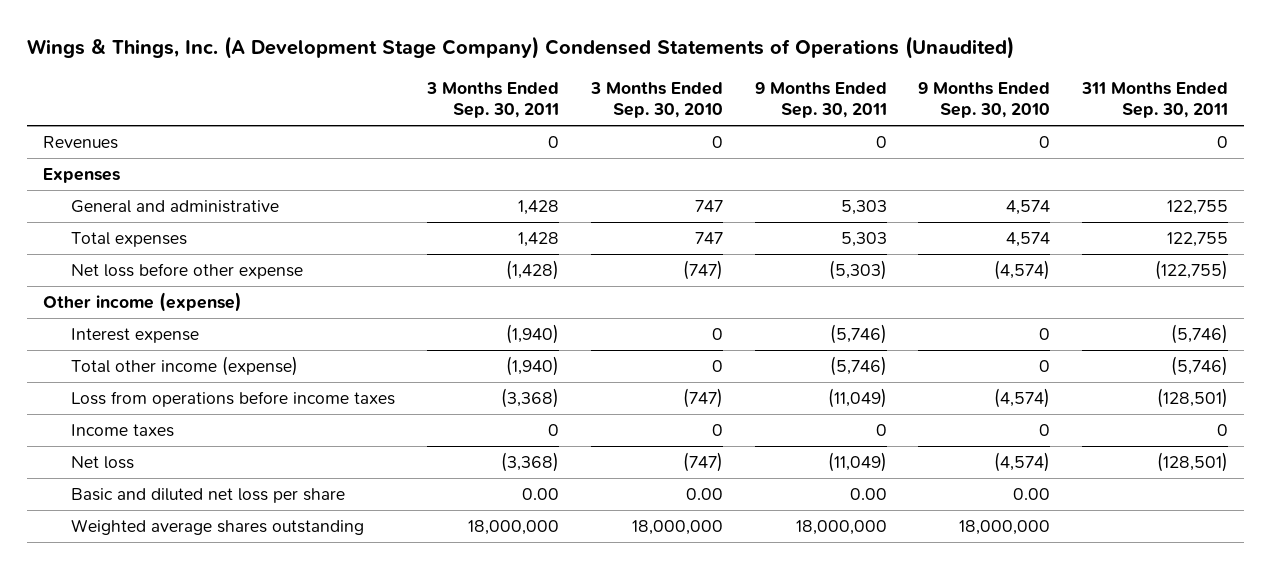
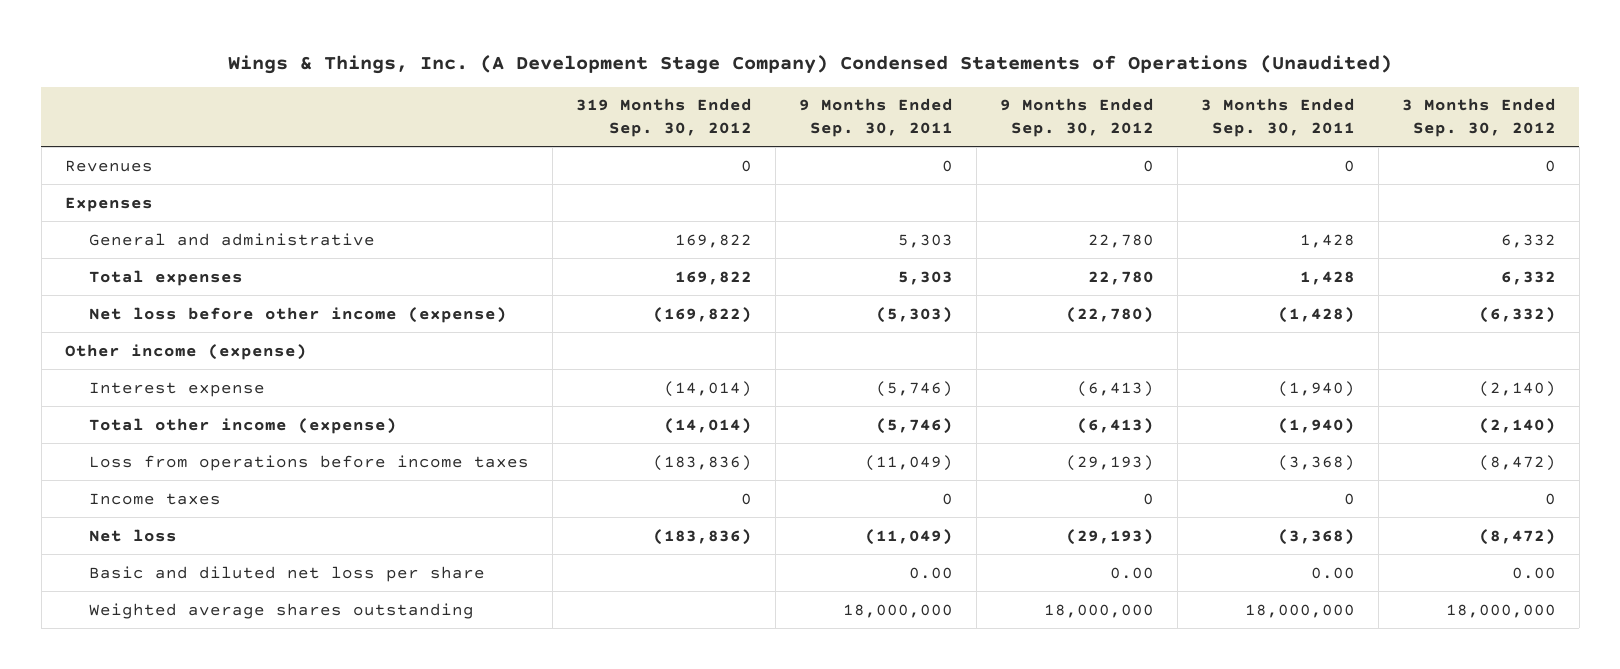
[589,81,723,118] 3 Months Ended Sep. 30, 2010 -> none
[918,81,1051,118] 9 Months Ended Sep. 30, 2010 -> none
[1081,81,1229,118] 311 Months Ended Sep. 30, 2011 -> none
none -> [576,98,753,138] 319 Months Ended Sep. 30, 2012
none -> [999,98,1154,138] 9 Months Ended Sep. 30, 2012
none -> [1401,98,1556,138] 3 Months Ended Sep. 30, 2012
[70,263,303,280] Net loss before other expense -> [89,306,508,323] Net loss before other income (expense)

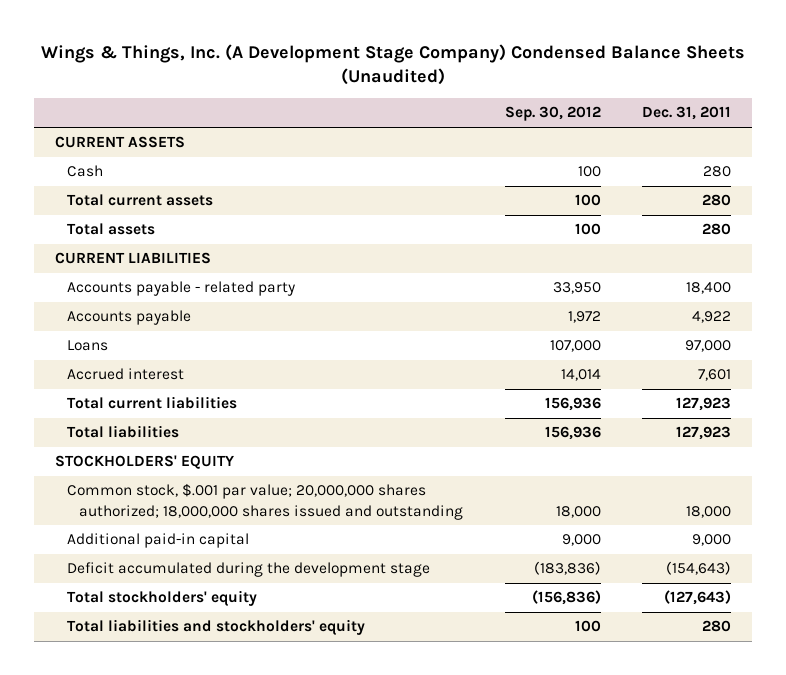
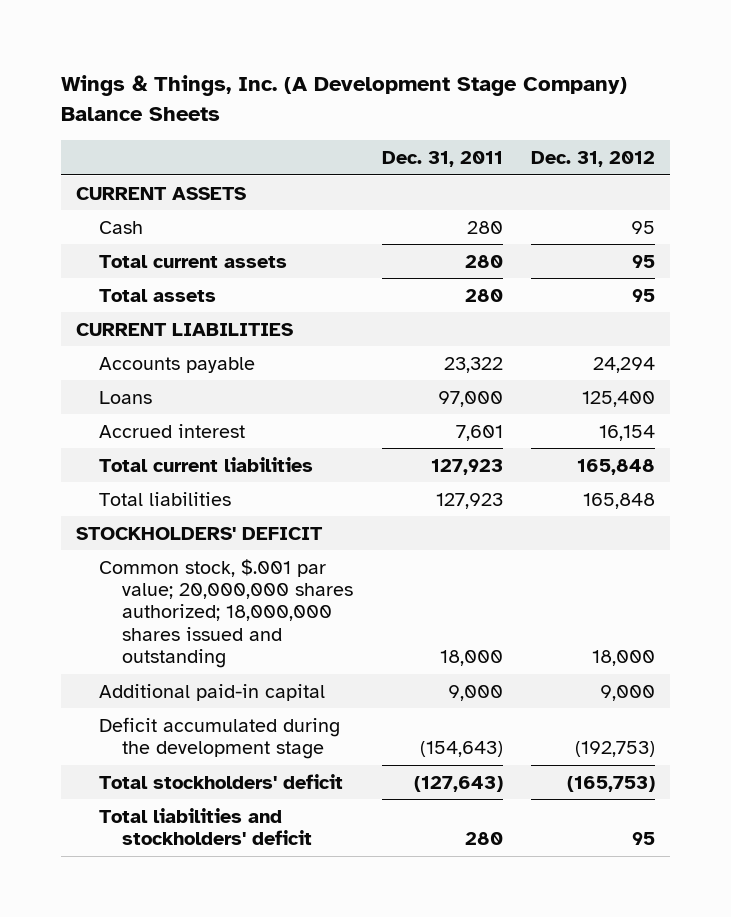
[41,44,746,86] Wings & Things, Inc. (A Development Stage Company) Condensed Balance Sheets (Unaudited) -> [61,75,628,122] Wings & Things, Inc. (A Development Stage Company) Balance Sheets
[504,106,601,122] Sep. 30, 2012 -> none
none -> [531,151,656,168] Dec. 31, 2012
[67,281,296,297] Accounts payable - related party -> none
[692,311,732,324] 4,922 -> [443,356,503,373] 23,322
[54,455,234,470] STOCKHOLDERS' EQUITY -> [75,526,323,540] STOCKHOLDERS' DEFICIT
[67,590,258,607] Total stockholders' equity -> [98,773,343,789] Total stockholders' deficit
[67,619,366,636] Total liabilities and stockholders' equity -> [98,807,313,846] Total liabilities and stockholders' deficit

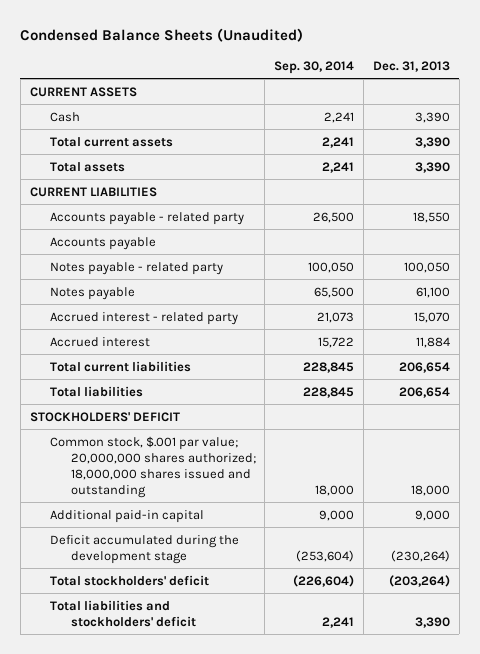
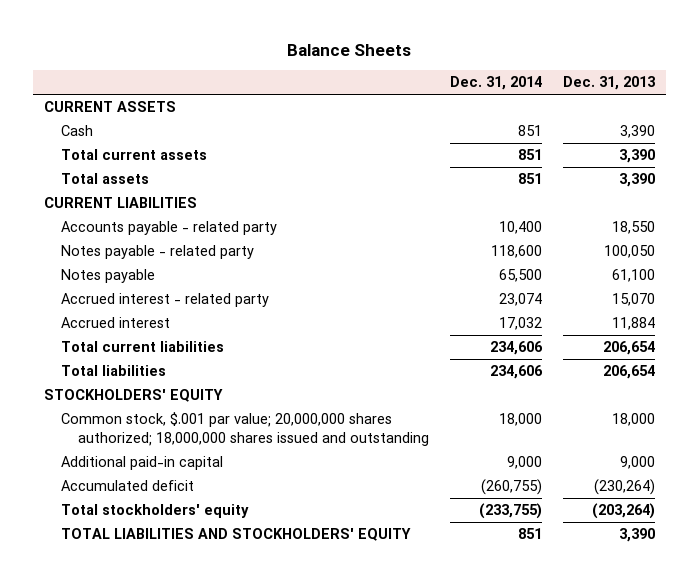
[20,28,304,43] Condensed Balance Sheets (Unaudited) -> [287,43,412,56] Balance Sheets
[274,60,355,74] Sep. 30, 2014 -> none
none -> [449,76,542,91] Dec. 31, 2014
[50,236,157,250] Accounts payable -> none
[29,411,180,422] STOCKHOLDERS' DEFICIT -> [43,389,223,403] STOCKHOLDERS' EQUITY
[50,534,240,564] Deficit accumulated during the development stage -> [60,480,194,492] Accumulated deficit
[50,574,210,586] Total stockholders' deficit -> [60,504,249,519] Total stockholders' equity
[50,599,196,627] Total liabilities and stockholders' deficit -> [60,528,411,542] TOTAL LIABILITIES AND STOCKHOLDERS' EQUITY

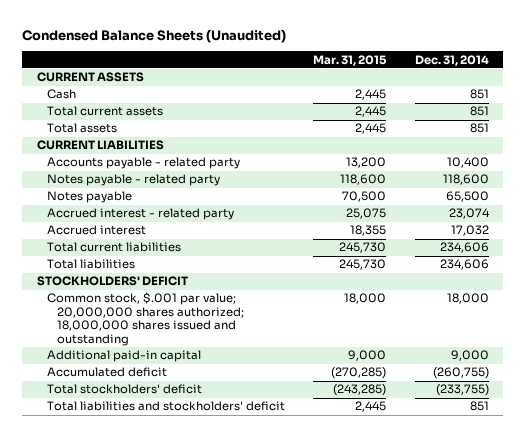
[287,43,412,56] Balance Sheets -> [22,28,287,43] Condensed Balance Sheets (Unaudited)
[563,76,656,91] Dec. 31, 2013 -> none
none -> [313,54,388,66] Mar. 31, 2015
[43,389,223,403] STOCKHOLDERS' EQUITY -> [36,276,188,287] STOCKHOLDERS' DEFICIT
[60,504,249,519] Total stockholders' equity -> [46,384,202,395] Total stockholders' deficit
[60,528,411,542] TOTAL LIABILITIES AND STOCKHOLDERS' EQUITY -> [46,401,285,412] Total liabilities and stockholders' deficit

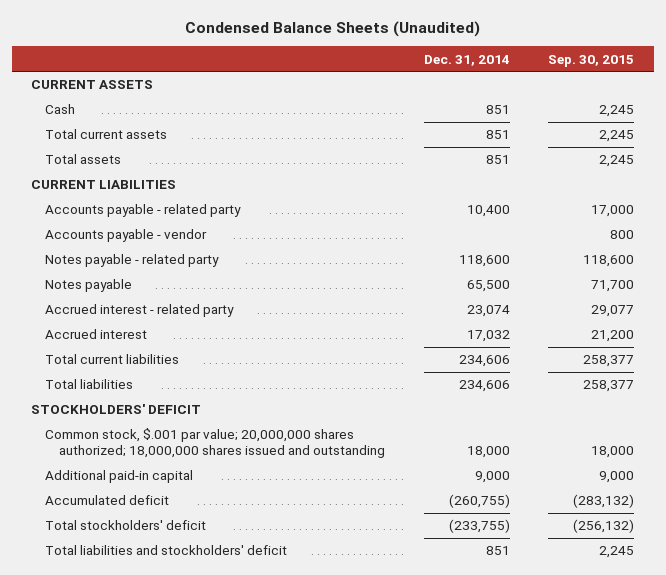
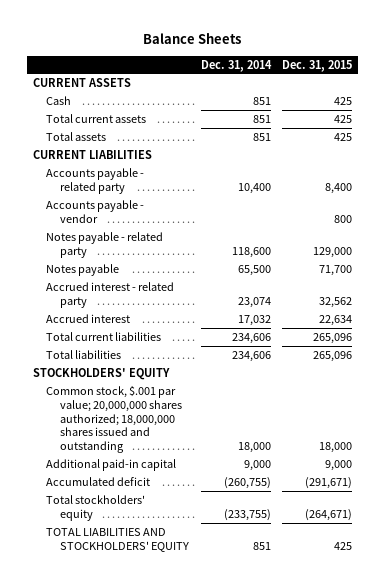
[184,20,480,37] Condensed Balance Sheets (Unaudited) -> [143,33,242,45] Balance Sheets
[548,54,635,67] Sep. 30, 2015 -> none
none -> [282,59,353,72] Dec. 31, 2015
[31,404,202,415] STOCKHOLDERS' DEFICIT -> [32,367,170,380] STOCKHOLDERS' EQUITY
[45,520,207,531] Total stockholders' deficit -> [46,494,146,521] Total stockholders' equity
[45,545,288,556] Total liabilities and stockholders' deficit -> [46,527,189,552] TOTAL LIABILITIES AND STOCKHOLDERS' EQUITY

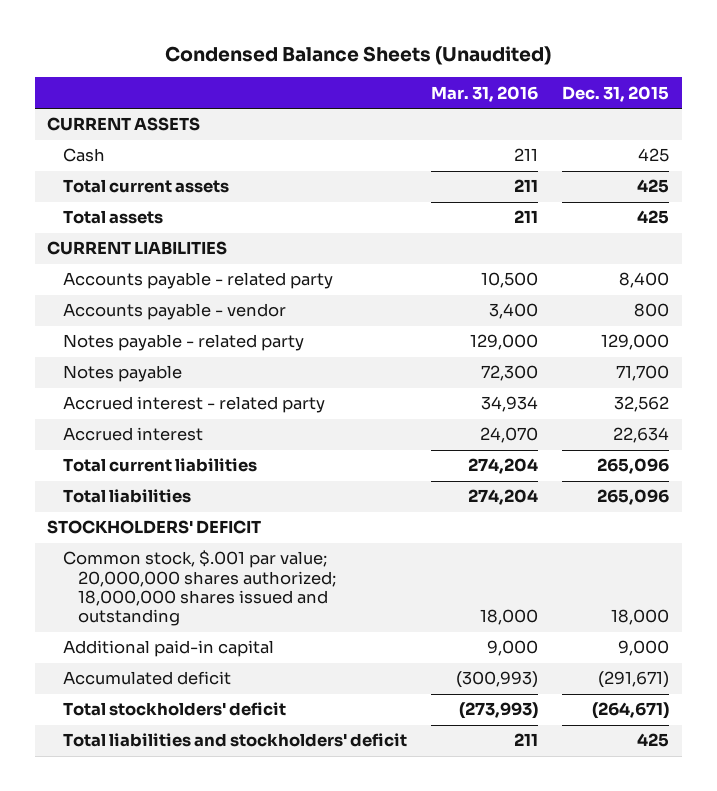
[143,33,242,45] Balance Sheets -> [165,45,552,65] Condensed Balance Sheets (Unaudited)
[200,59,272,72] Dec. 31, 2014 -> none
none -> [431,85,539,102] Mar. 31, 2016
[32,367,170,380] STOCKHOLDERS' EQUITY -> [47,520,262,535] STOCKHOLDERS' DEFICIT
[46,494,146,521] Total stockholders' equity -> [62,702,286,717] Total stockholders' deficit
[46,527,189,552] TOTAL LIABILITIES AND STOCKHOLDERS' EQUITY -> [62,733,407,748] Total liabilities and stockholders' deficit

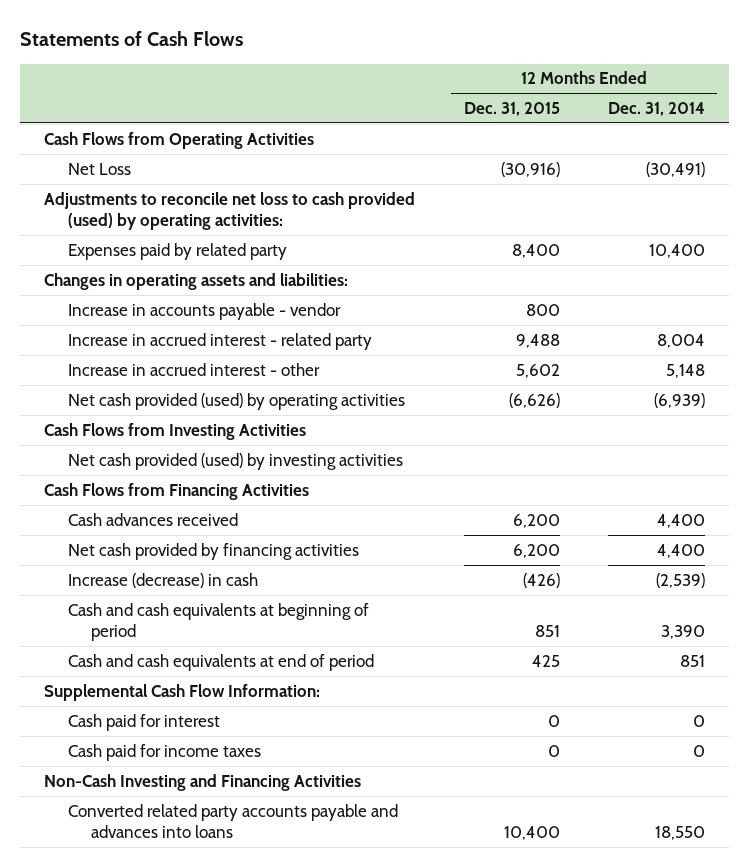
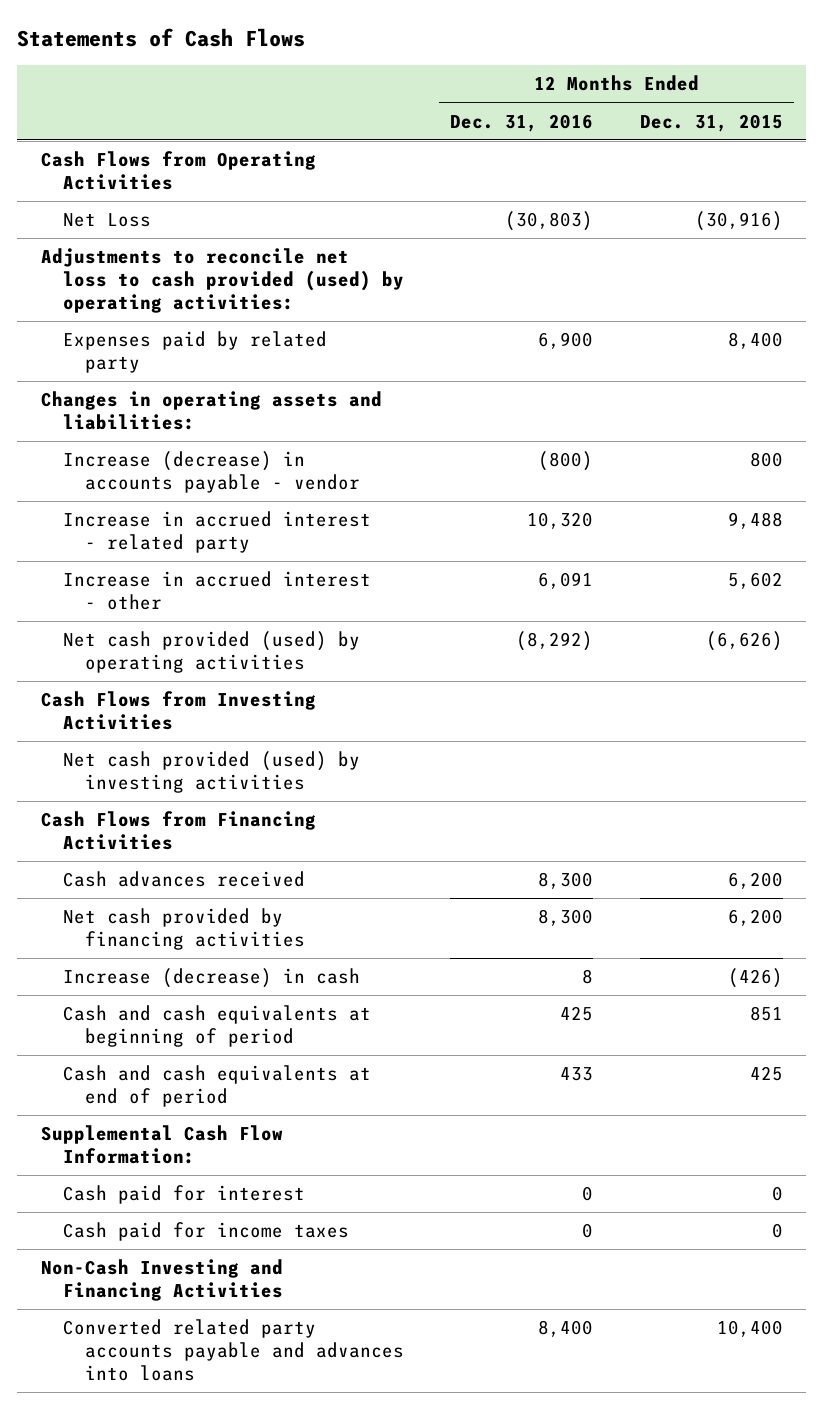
[608,102,706,117] Dec. 31, 2014 -> none
none -> [450,113,594,132] Dec. 31, 2016
[67,302,341,320] Increase in accounts payable - vendor -> [62,451,360,493] Increase (decrease) in accounts payable - vendor

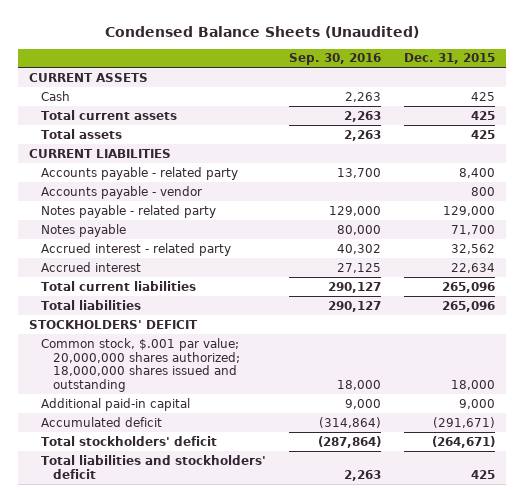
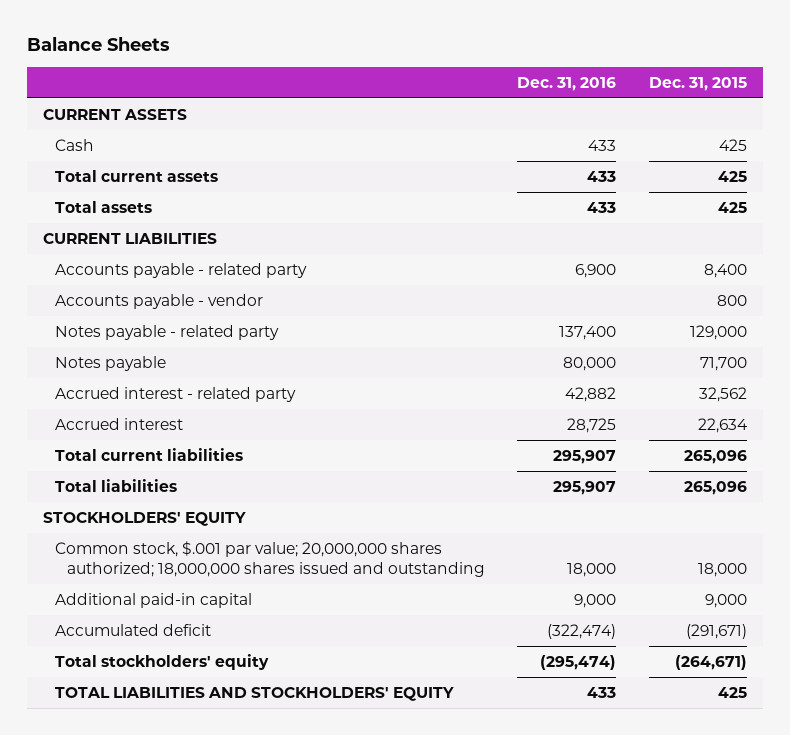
[105,25,420,38] Condensed Balance Sheets (Unaudited) -> [26,37,170,52] Balance Sheets
[288,53,381,66] Sep. 30, 2016 -> none
none -> [517,76,617,91] Dec. 31, 2016
[29,319,199,329] STOCKHOLDERS' DEFICIT -> [43,511,247,526] STOCKHOLDERS' EQUITY
[41,435,218,446] Total stockholders' deficit -> [55,653,270,670] Total stockholders' equity
[41,454,267,479] Total liabilities and stockholders' deficit -> [55,686,455,701] TOTAL LIABILITIES AND STOCKHOLDERS' EQUITY

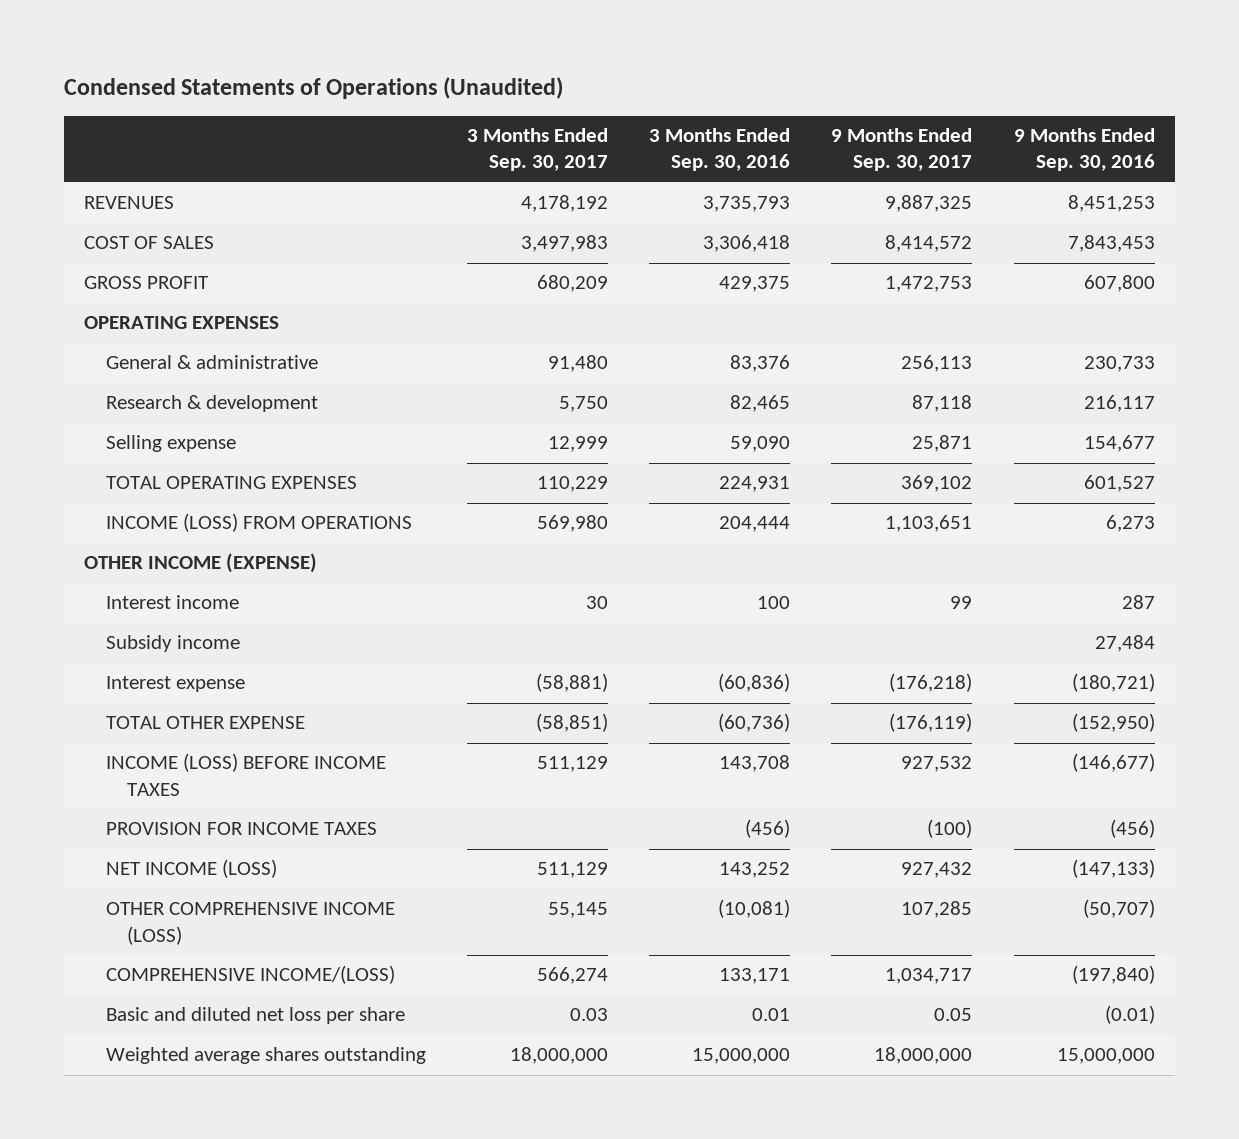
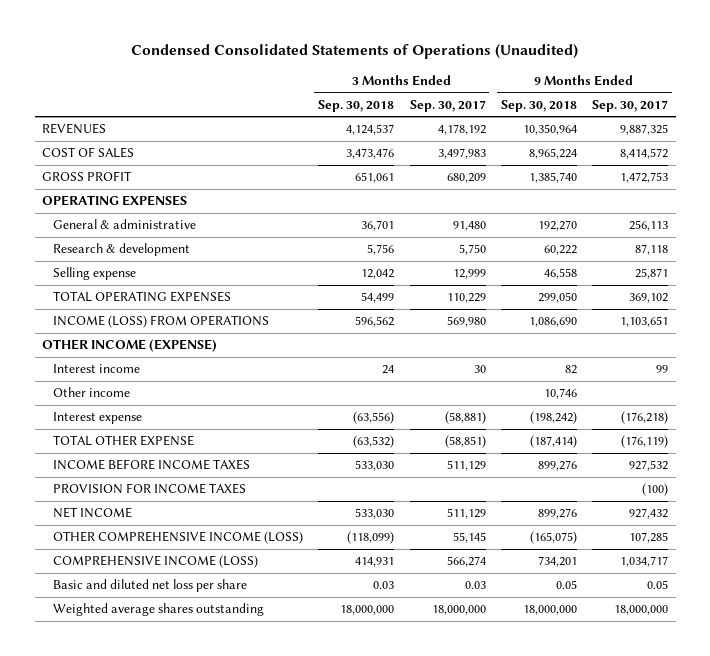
[63,77,563,100] Condensed Statements of Operations (Unaudited) -> [131,44,579,60] Condensed Consolidated Statements of Operations (Unaudited)
[649,127,791,172] 3 Months Ended Sep. 30, 2016 -> none
[1013,127,1155,172] 9 Months Ended Sep. 30, 2016 -> none
none -> [318,99,395,112] Sep. 30, 2018
none -> [500,99,577,112] Sep. 30, 2018
[105,635,240,653] Subsidy income -> none
none -> [53,387,131,398] Other income
[105,753,386,796] INCOME (LOSS) BEFORE INCOME TAXES -> [53,459,251,471] INCOME BEFORE INCOME TAXES
[105,859,277,879] NET INCOME (LOSS) -> [53,507,133,519] NET INCOME
[105,965,395,985] COMPREHENSIVE INCOME/(LOSS) -> [53,555,259,569] COMPREHENSIVE INCOME (LOSS)

